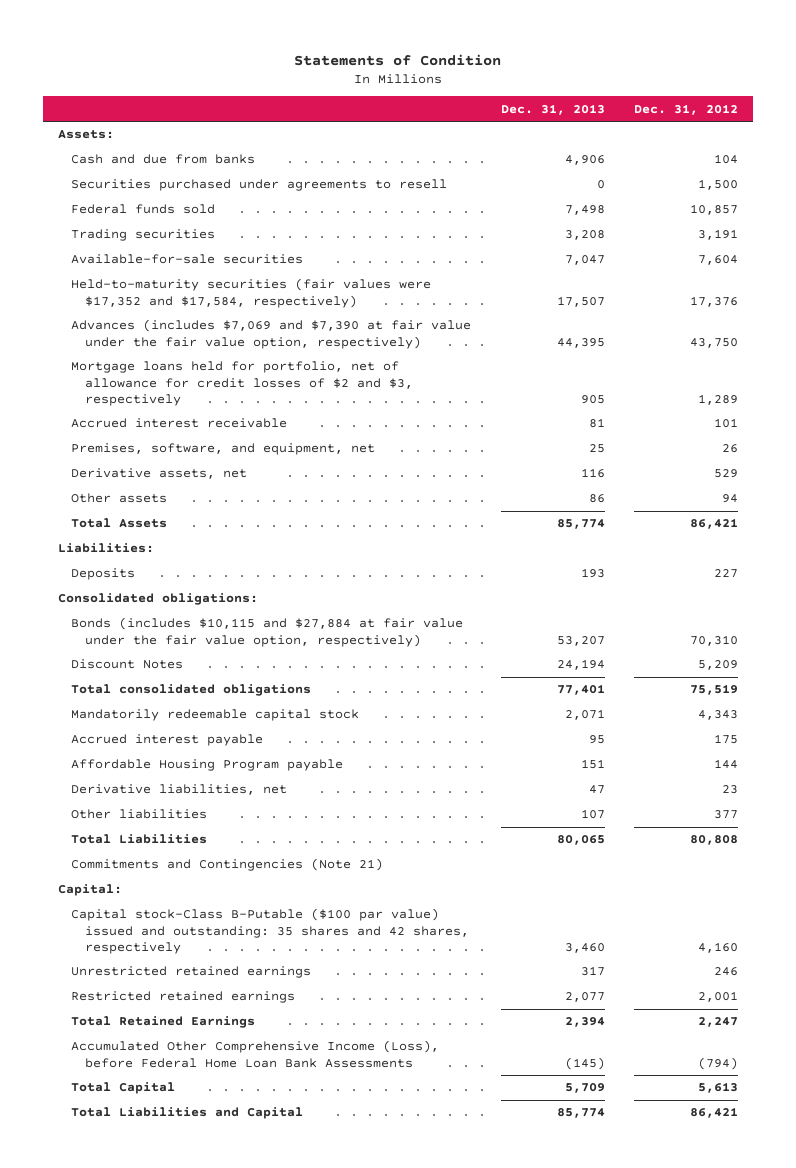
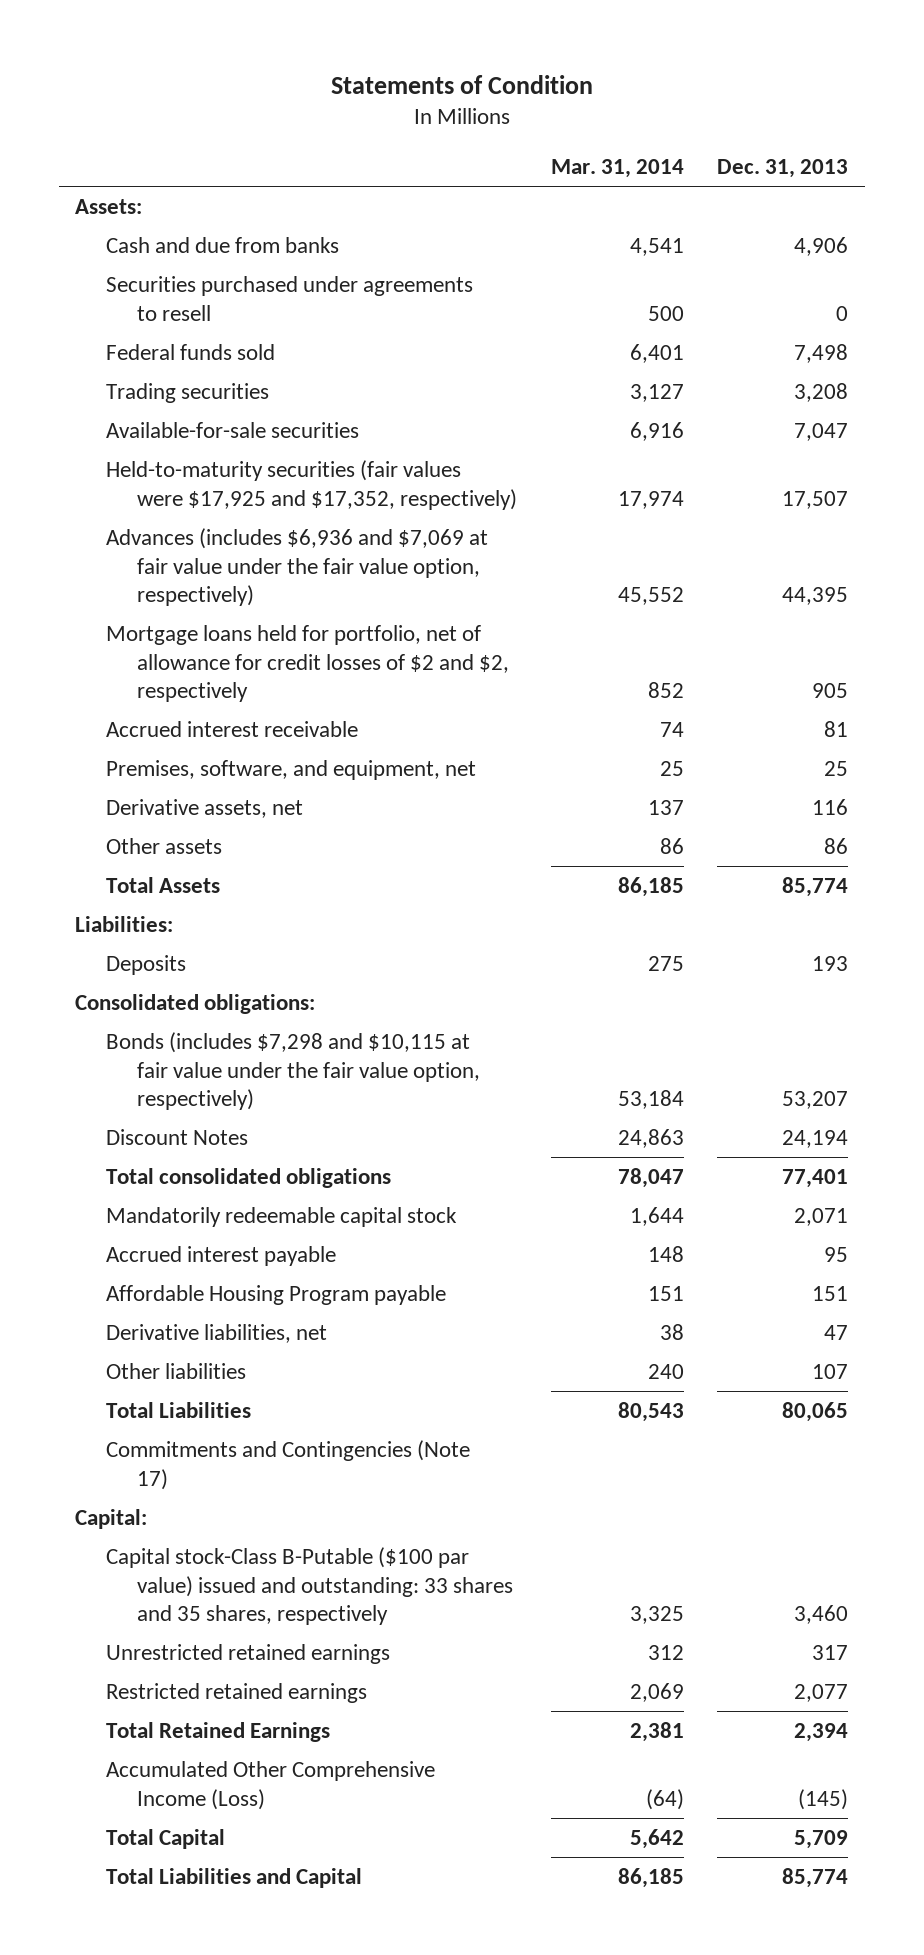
[634,103,739,115] Dec. 31, 2012 -> none
none -> [550,158,684,178] Mar. 31, 2014
[71,278,432,308] Held-to-maturity securities (fair values were $17,352 and $17,584, respectively) -> [106,459,518,510] Held-to-maturity securities (fair values were $17,925 and $17,352, respectively)
[71,319,472,349] Advances (includes $7,069 and $7,390 at fair value under the fair value option, respectively) -> [106,527,489,607] Advances (includes $6,936 and $7,069 at fair value under the fair value option, respectively)
[71,361,413,406] Mortgage loans held for portfolio, net of allowance for credit losses of $2 and $3, respectively -> [106,624,510,703] Mortgage loans held for portfolio, net of allowance for credit losses of $2 and $2, respectively
[71,617,464,647] Bonds (includes $10,115 and $27,884 at fair value under the fair value option, respectively) -> [106,1031,481,1111] Bonds (includes $7,298 and $10,115 at fair value under the fair value option, respectively)
[71,858,384,872] Commitments and Contingencies (Note 21) -> [106,1439,471,1490] Commitments and Contingencies (Note 17)
[71,908,469,954] Capital stock-Class B-Putable ($100 par value) issued and outstanding: 35 shares and 42 shares, respectively -> [106,1546,514,1626] Capital stock-Class B-Putable ($100 par value) issued and outstanding: 33 shares and 35 shares, respectively
[71,1040,440,1068] Accumulated Other Comprehensive Income (Loss), before Federal Home Loan Bank Assessments -> [106,1760,436,1810] Accumulated Other Comprehensive Income (Loss)

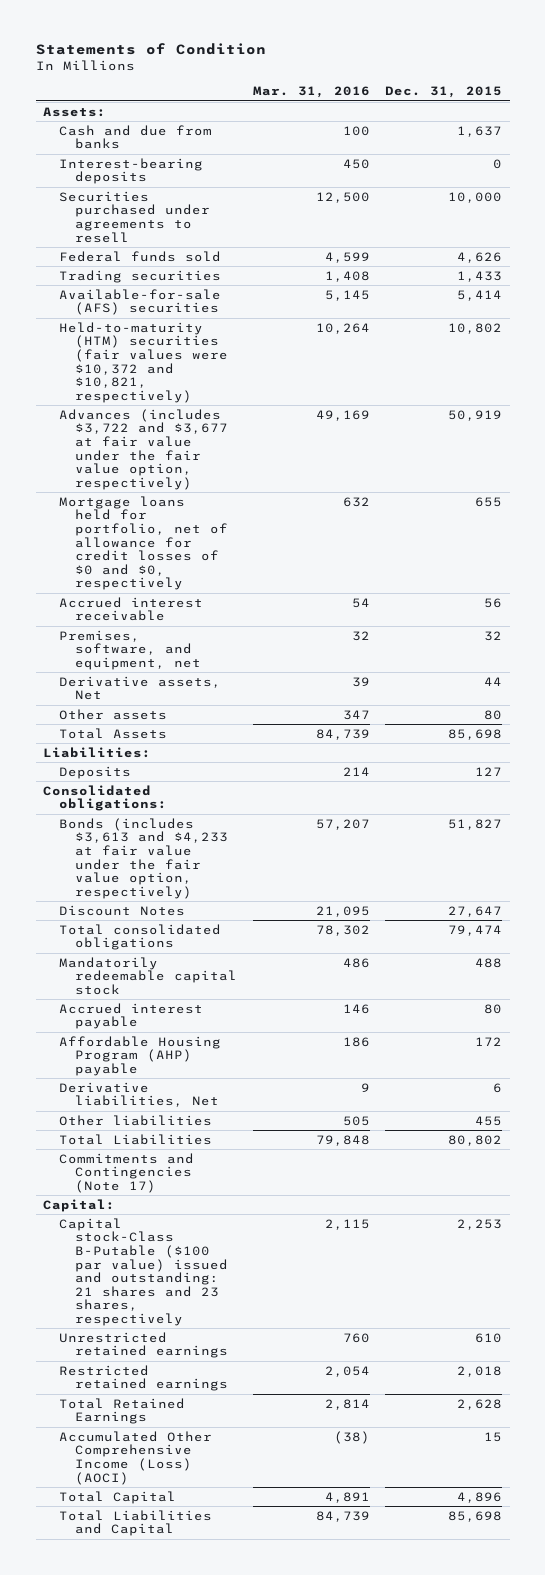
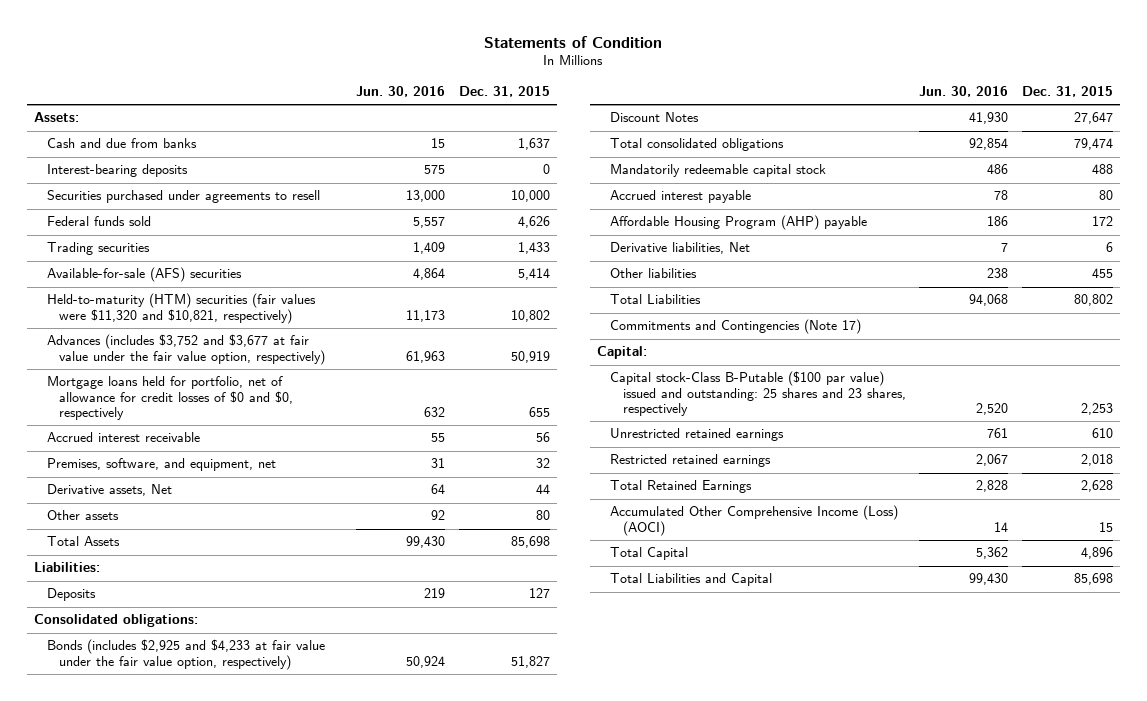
[252,86,370,99] Mar. 31, 2016 -> none
none -> [356,86,446,98] Jun. 30, 2016
[59,321,229,403] Held-to-maturity (HTM) securities (fair values were $10,372 and $10,821, respectively) -> [46,293,316,324] Held-to-maturity (HTM) securities (fair values were $11,320 and $10,821, respectively)
[59,408,229,490] Advances (includes $3,722 and $3,677 at fair value under the fair value option, respectively) -> [46,334,326,365] Advances (includes $3,752 and $3,677 at fair value under the fair value option, respectively)
[59,817,229,899] Bonds (includes $3,613 and $4,233 at fair value under the fair value option, respectively) -> [46,639,325,670] Bonds (includes $2,925 and $4,233 at fair value under the fair value option, respectively)
[59,1217,229,1327] Capital stock-Class B-Putable ($100 par value) issued and outstanding: 21 shares and 23 shares, respectively -> [609,371,906,417] Capital stock-Class B-Putable ($100 par value) issued and outstanding: 25 shares and 23 shares, respectively

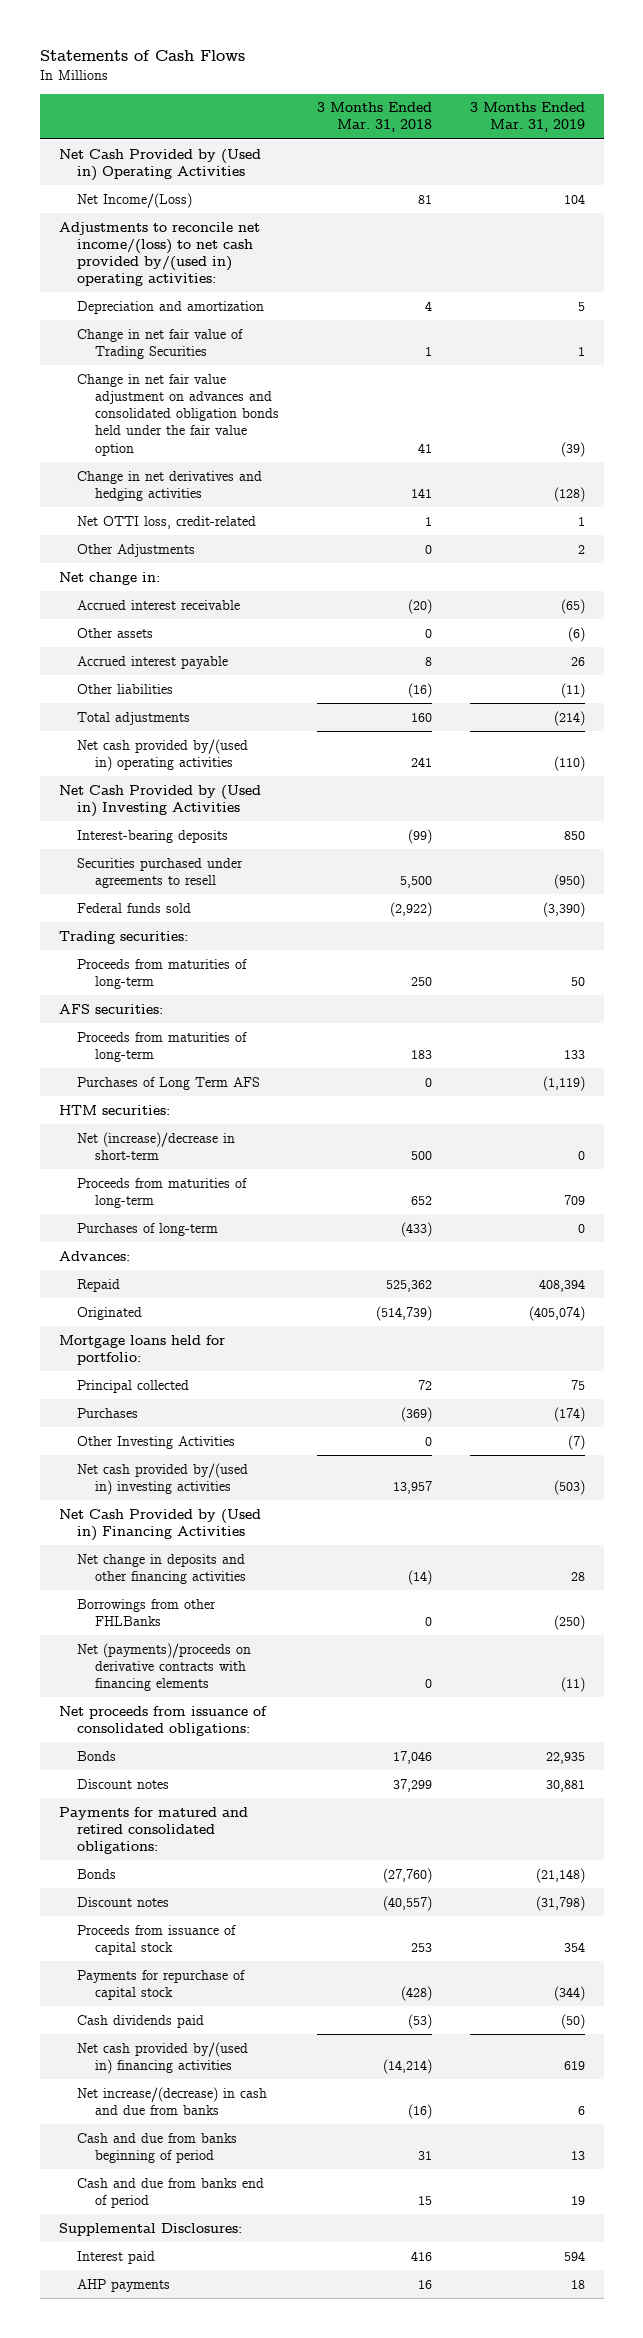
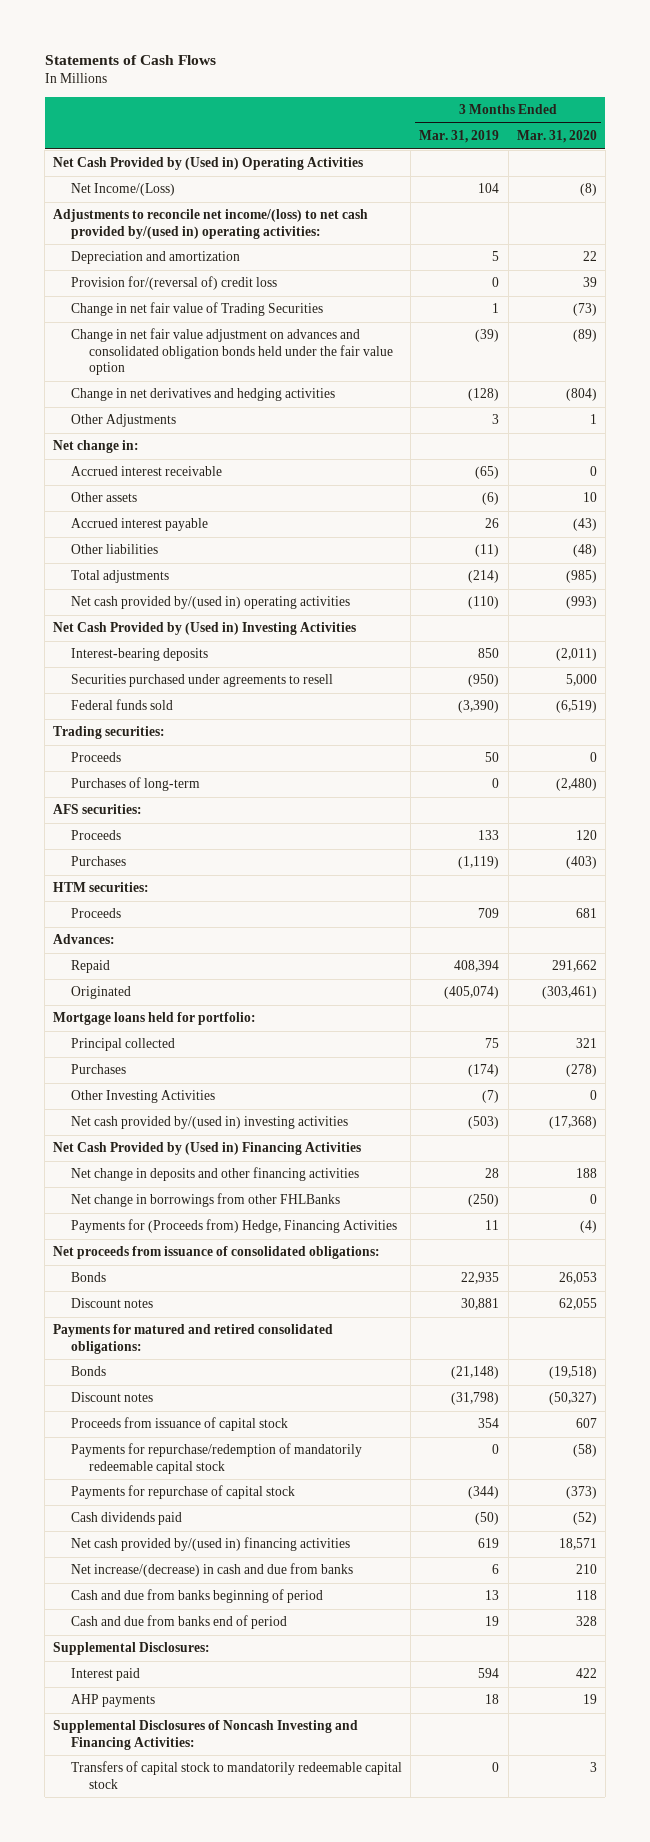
[316,102,432,133] 3 Months Ended Mar. 31, 2018 -> none
none -> [516,130,597,144] Mar. 31, 2020
none -> [71,276,278,291] Provision for/(reversal of) credit loss
[76,515,256,529] Net OTTI loss, credit-related -> none
[577,544,585,554] 2 -> [492,414,500,425] 3
[76,958,247,989] Proceeds from maturities of long-term -> [71,752,122,763] Proceeds
[76,1222,218,1236] Purchases of long-term -> [71,777,201,792] Purchases of long-term
[76,1031,247,1062] Proceeds from maturities of long-term -> [71,830,122,841] Proceeds
[76,1076,260,1090] Purchases of Long Term AFS -> [71,856,127,867] Purchases
[76,1131,235,1160] Net (increase)/decrease in short-term -> none
[76,1177,247,1208] Proceeds from maturities of long-term -> [71,908,122,919] Proceeds
[76,1598,216,1626] Borrowings from other FHLBanks -> [71,1193,341,1208] Net change in borrowings from other FHLBanks
[76,1642,251,1692] Net (payments)/proceeds on derivative contracts with financing elements -> [71,1219,398,1234] Payments for (Proceeds from) Hedge, Financing Activities
[560,1677,585,1693] (11) -> [485,1220,500,1231] 11
none -> [71,1443,363,1474] Payments for repurchase/redemption of mandatorily redeemable capital stock
none -> [53,1720,359,1750] Supplemental Disclosures of Noncash Investing and Financing Activities:
none -> [71,1761,403,1789] Transfers of capital stock to mandatorily redeemable capital stock

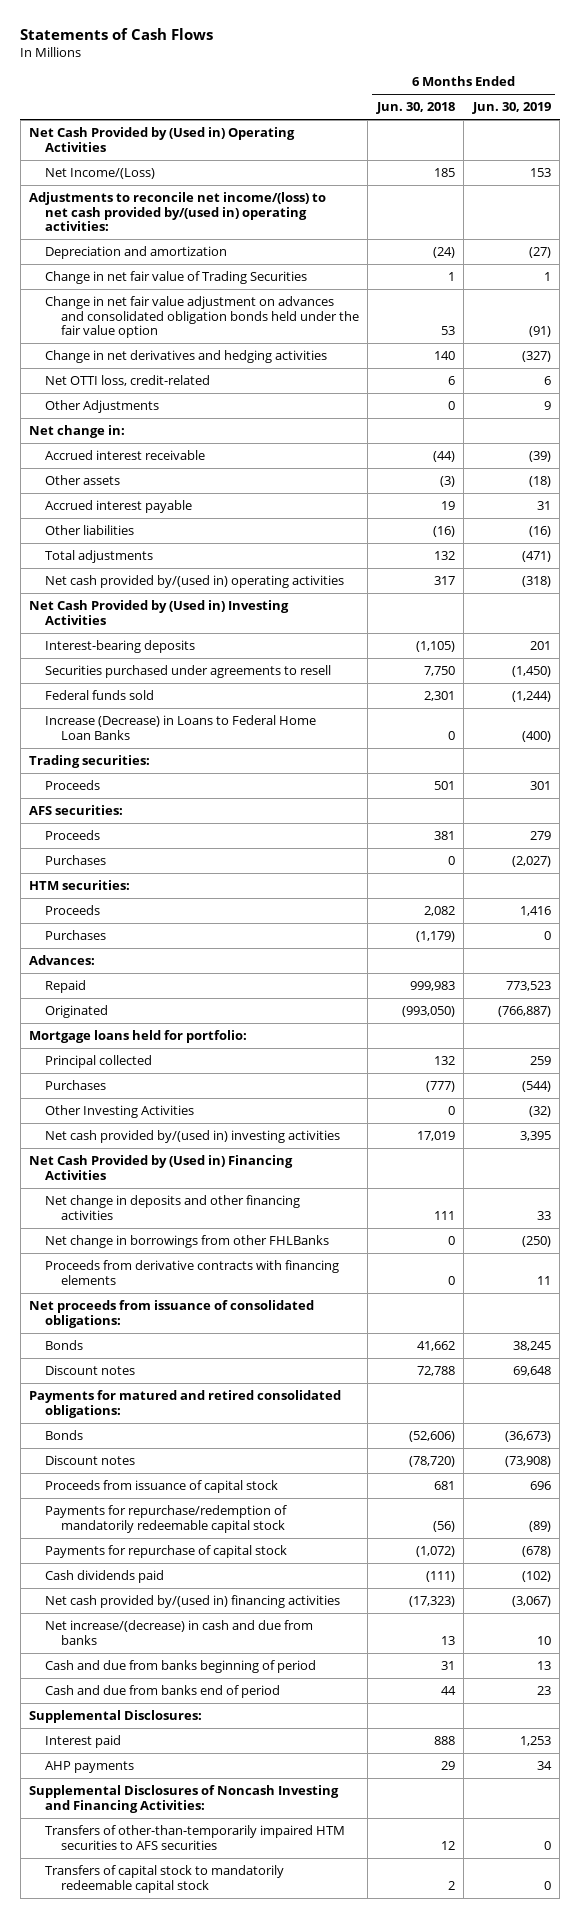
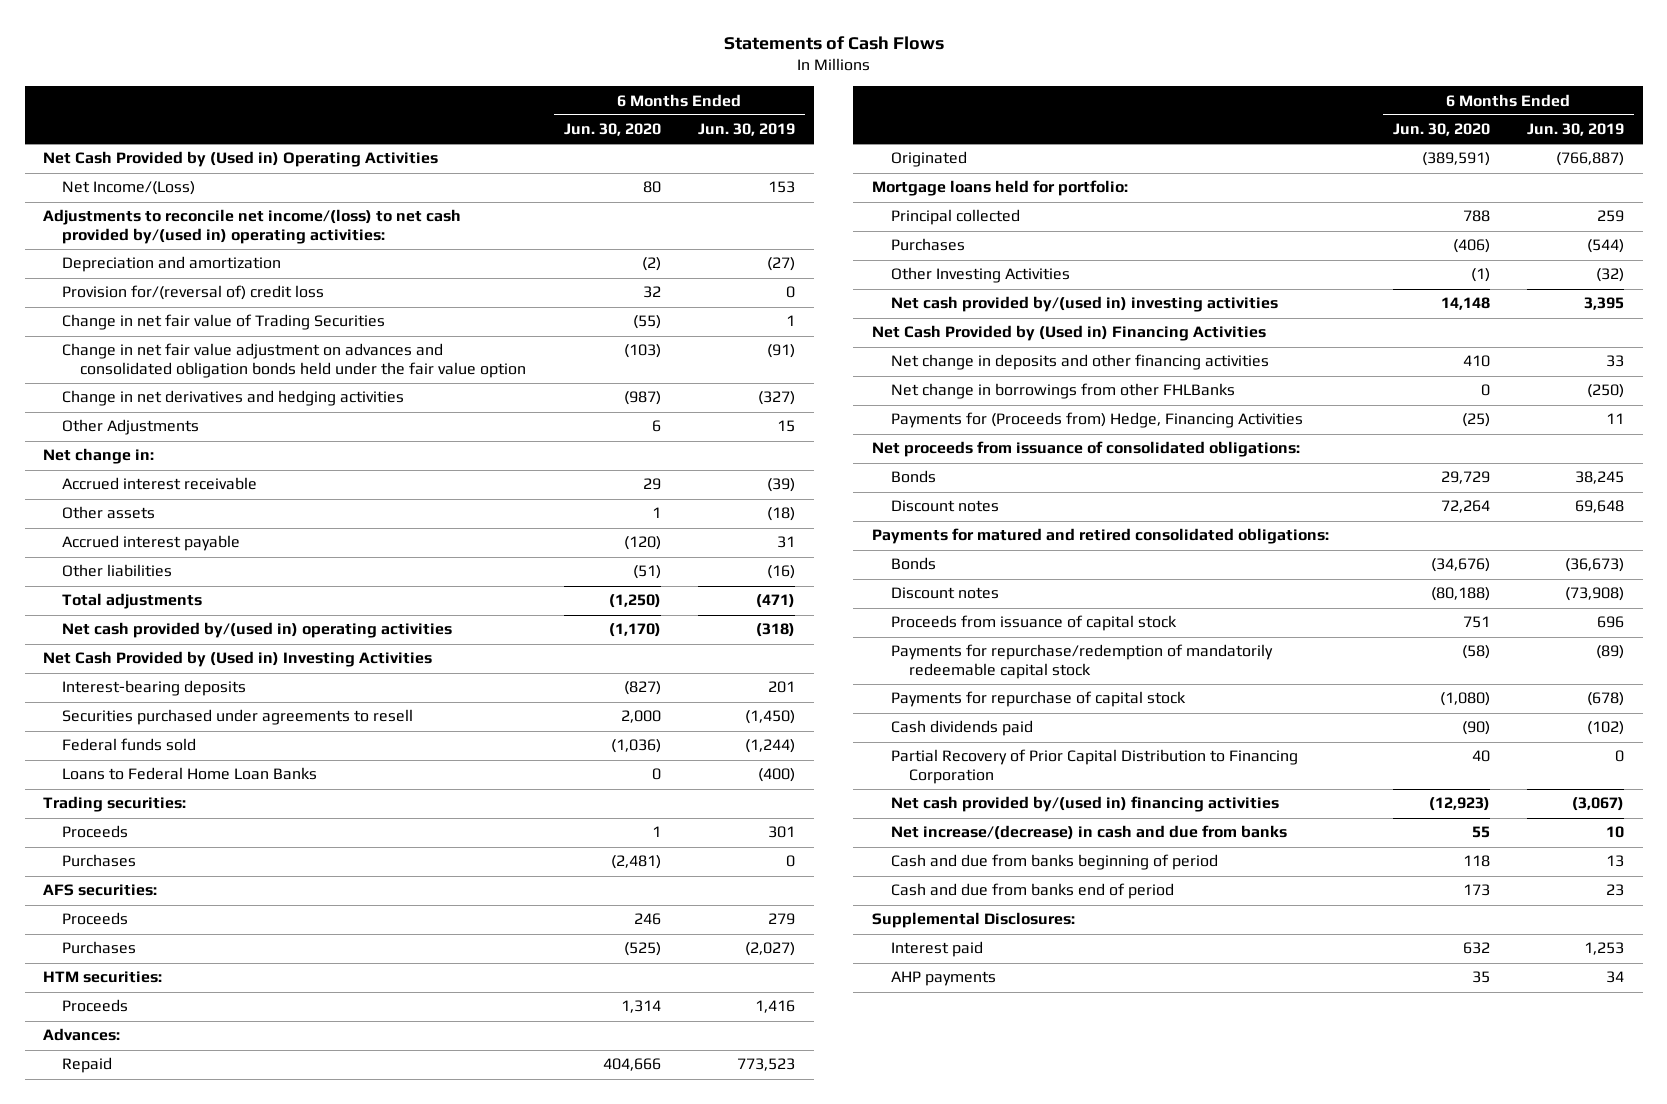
[375,102,455,115] Jun. 30, 2018 -> none
none -> [563,123,661,137] Jun. 30, 2020
none -> [61,285,324,301] Provision for/(reversal of) credit loss
[44,374,210,386] Net OTTI loss, credit-related -> none
[543,400,551,410] 9 -> [777,420,796,433] 15
[44,714,316,740] Increase (Decrease) in Loans to Federal Home Loan Banks -> [61,767,317,781] Loans to Federal Home Loan Banks
[44,929,106,940] Purchases -> [61,854,136,868] Purchases
[44,1259,339,1285] Proceeds from derivative contracts with financing elements -> none
none -> [890,412,1303,429] Payments for (Proceeds from) Hedge, Financing Activities
none -> [890,749,1298,784] Partial Recovery of Prior Capital Distribution to Financing Corporation
[29,1784,340,1813] Supplemental Disclosures of Noncash Investing and Financing Activities: -> none
[44,1824,345,1850] Transfers of other-than-temporarily impaired HTM securities to AFS securities -> none
[44,1864,284,1893] Transfers of capital stock to mandatorily redeemable capital stock -> none

